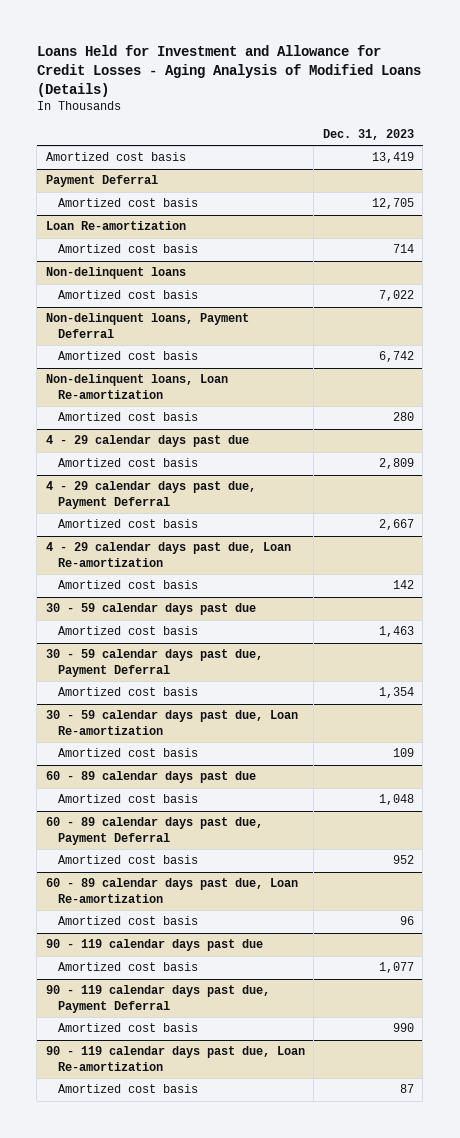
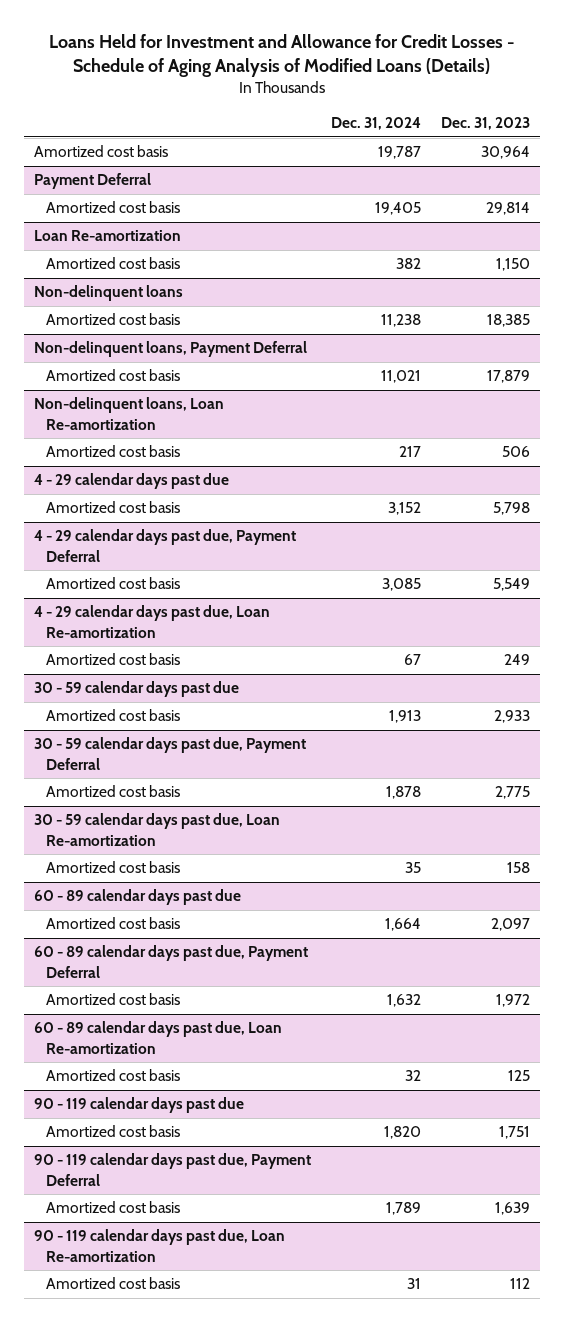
[36,44,421,97] Loans Held for Investment and Allowance for Credit Losses - Aging Analysis of Modified Loans (Details) -> [48,33,515,78] Loans Held for Investment and Allowance for Credit Losses - Schedule of Aging Analysis of Modified Loans (Details)
none -> [330,117,421,131] Dec. 31, 2024
[371,152,414,164] 13,419 -> [481,146,531,160] 30,964
[371,198,414,210] 12,705 -> [486,202,531,216] 29,814
[392,244,414,254] 714 -> [496,258,531,272] 1,150
[378,290,414,302] 7,022 -> [487,314,531,328] 18,385
[378,351,414,363] 6,742 -> [487,370,531,384] 17,879
[392,412,414,422] 280 -> [502,446,531,458] 506
[378,458,414,470] 2,809 -> [493,502,531,516] 5,798
[378,519,414,531] 2,667 -> [493,578,531,592] 5,549
[392,580,414,590] 142 -> [504,654,531,666] 249
[378,626,414,638] 1,463 -> [494,710,531,724] 2,933
[378,687,414,699] 1,354 -> [495,786,531,800] 2,775
[392,748,414,758] 109 -> [507,862,531,874] 158
[378,794,414,806] 1,048 -> [491,918,531,932] 2,097
[392,855,414,865] 952 -> [496,994,531,1008] 1,972
[399,916,414,926] 96 -> [508,1070,531,1082] 125
[378,962,414,974] 1,077 -> [499,1126,531,1140] 1,751
[392,1023,414,1033] 990 -> [495,1202,531,1216] 1,639
[399,1084,414,1094] 87 -> [510,1278,531,1290] 112

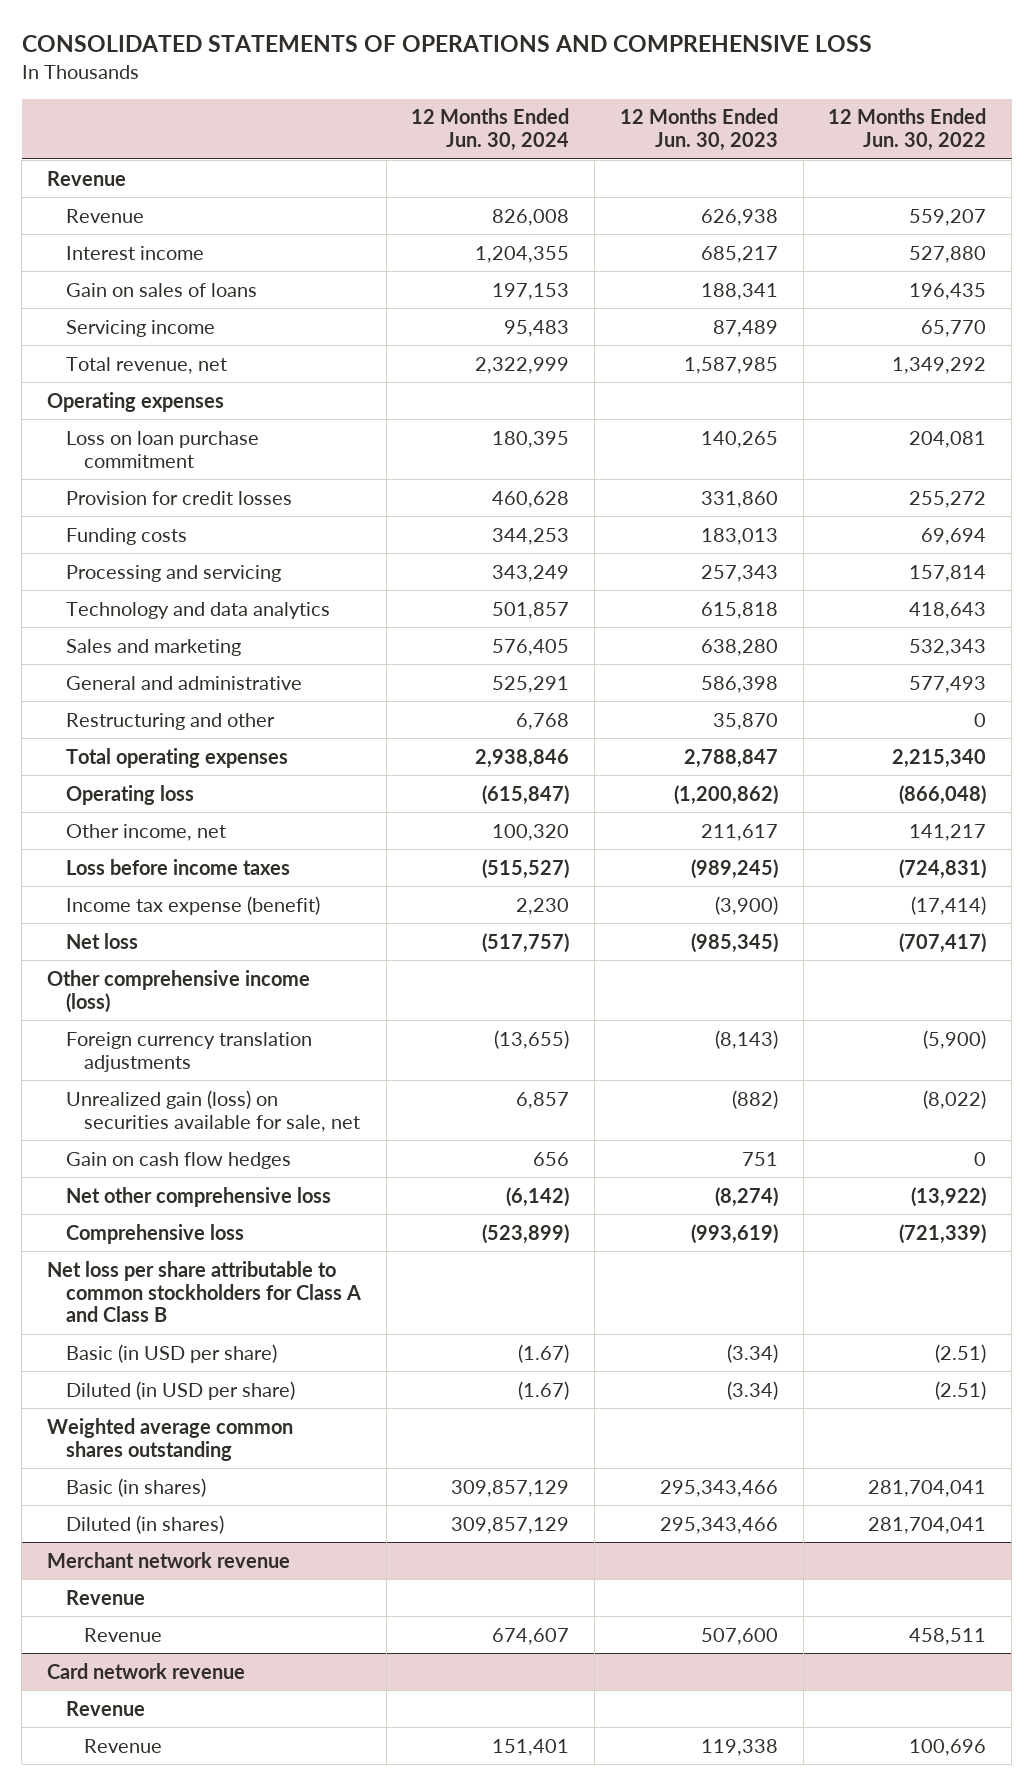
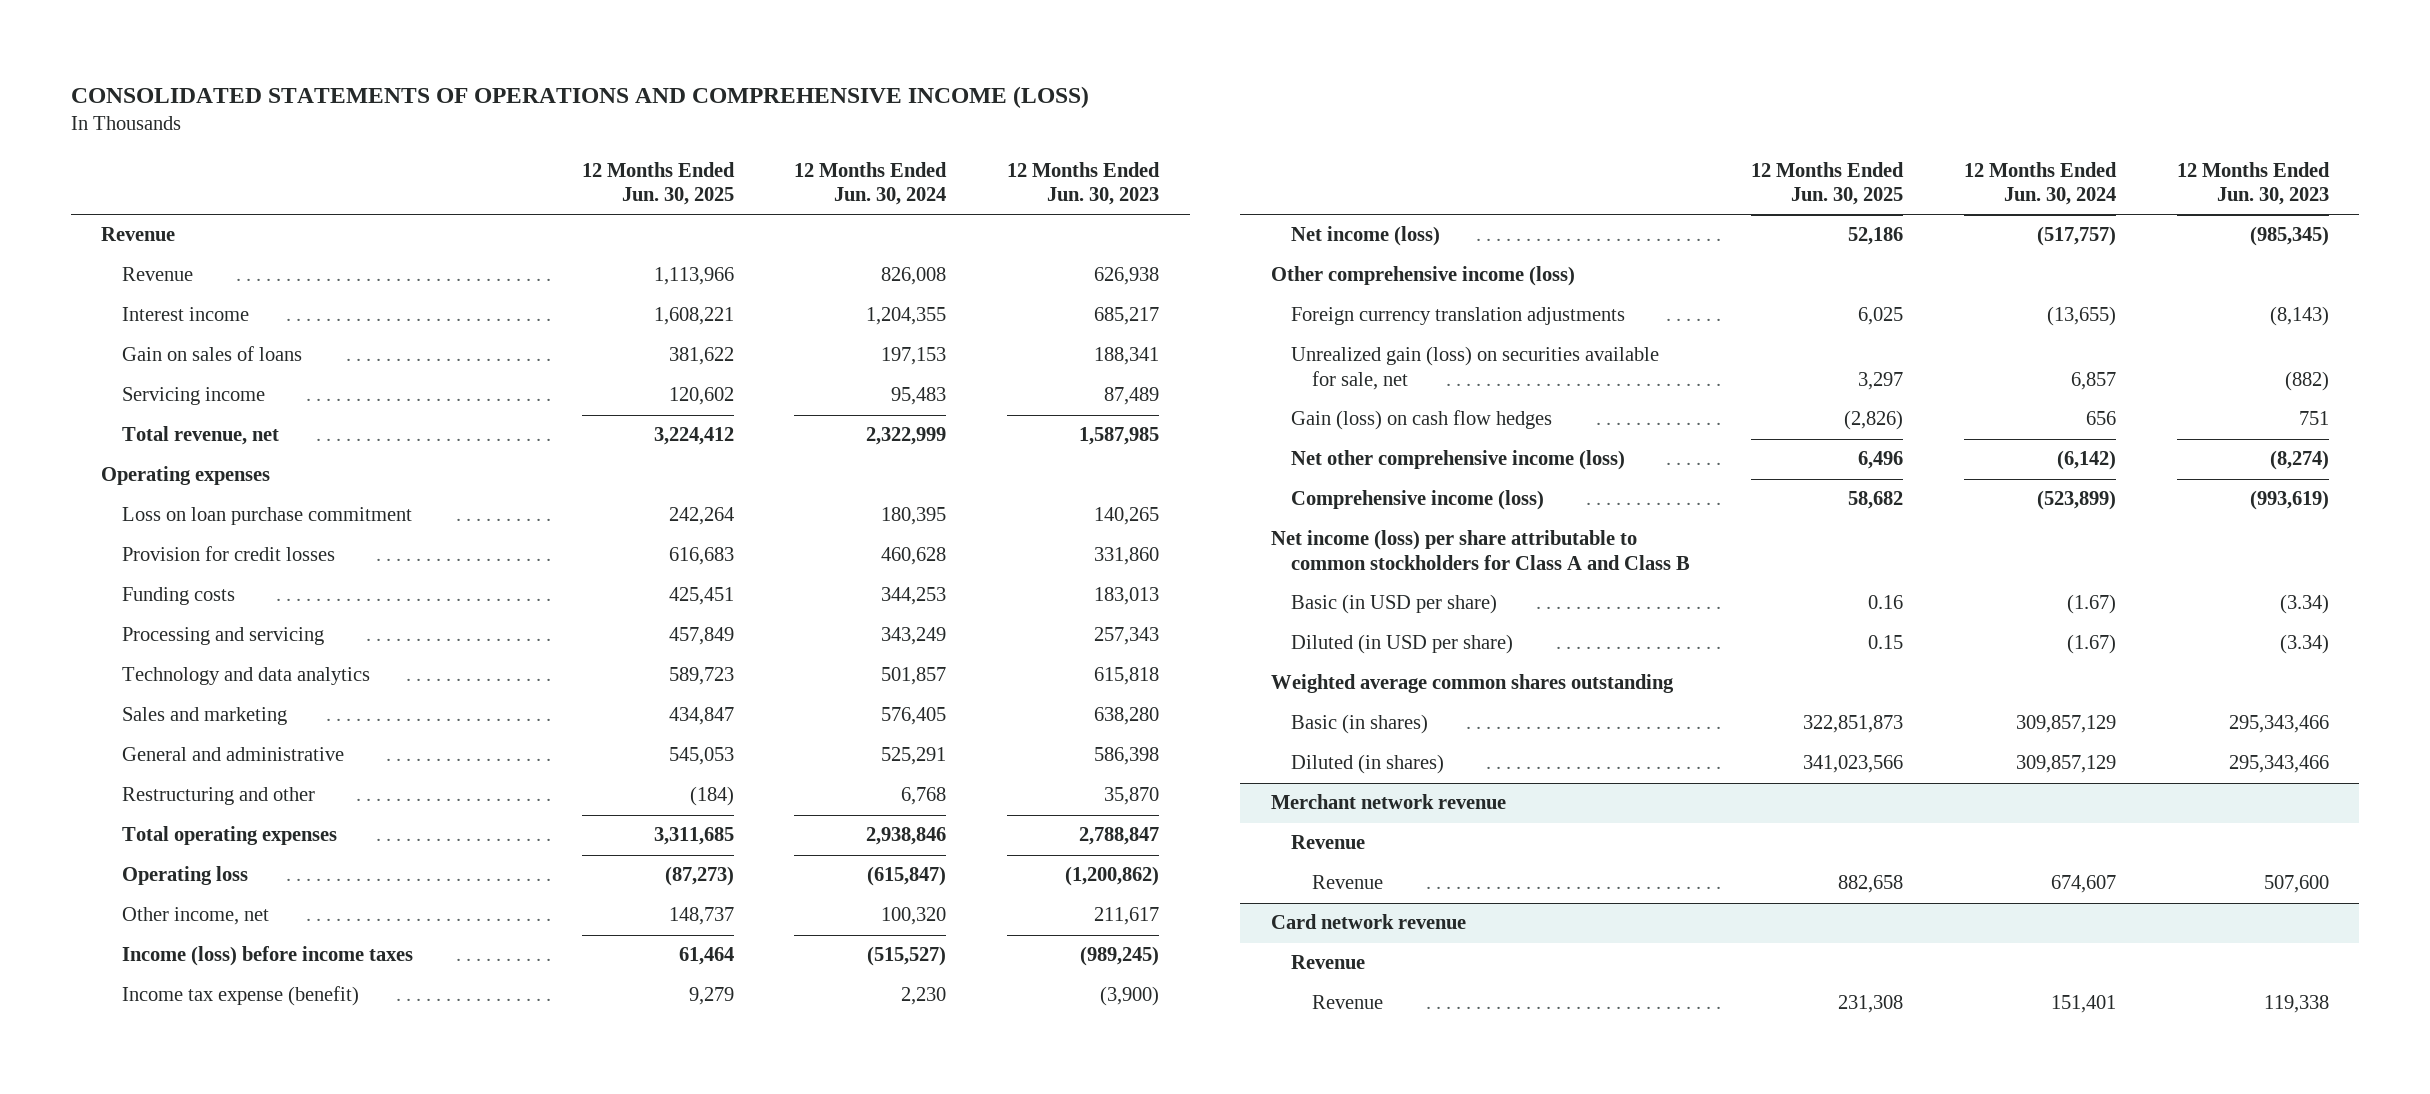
[21,35,872,53] CONSOLIDATED STATEMENTS OF OPERATIONS AND COMPREHENSIVE LOSS -> [70,85,1089,108] CONSOLIDATED STATEMENTS OF OPERATIONS AND COMPREHENSIVE INCOME (LOSS)
[828,108,987,152] 12 Months Ended Jun. 30, 2022 -> none
none -> [581,161,735,206] 12 Months Ended Jun. 30, 2025
[65,858,290,875] Loss before income taxes -> [121,946,413,967] Income (loss) before income taxes
[65,932,138,949] Net loss -> [1291,226,1441,247] Net income (loss)
[65,1151,291,1169] Gain on cash flow hedges -> [1291,410,1553,431] Gain (loss) on cash flow hedges
[65,1186,331,1207] Net other comprehensive loss -> [1291,450,1626,471] Net other comprehensive income (loss)
[65,1223,244,1244] Comprehensive loss -> [1291,490,1545,511] Comprehensive income (loss)
[47,1260,361,1323] Net loss per share attributable to common stockholders for Class A and Class B -> [1270,530,1691,570] Net income (loss) per share attributable to common stockholders for Class A and Class B

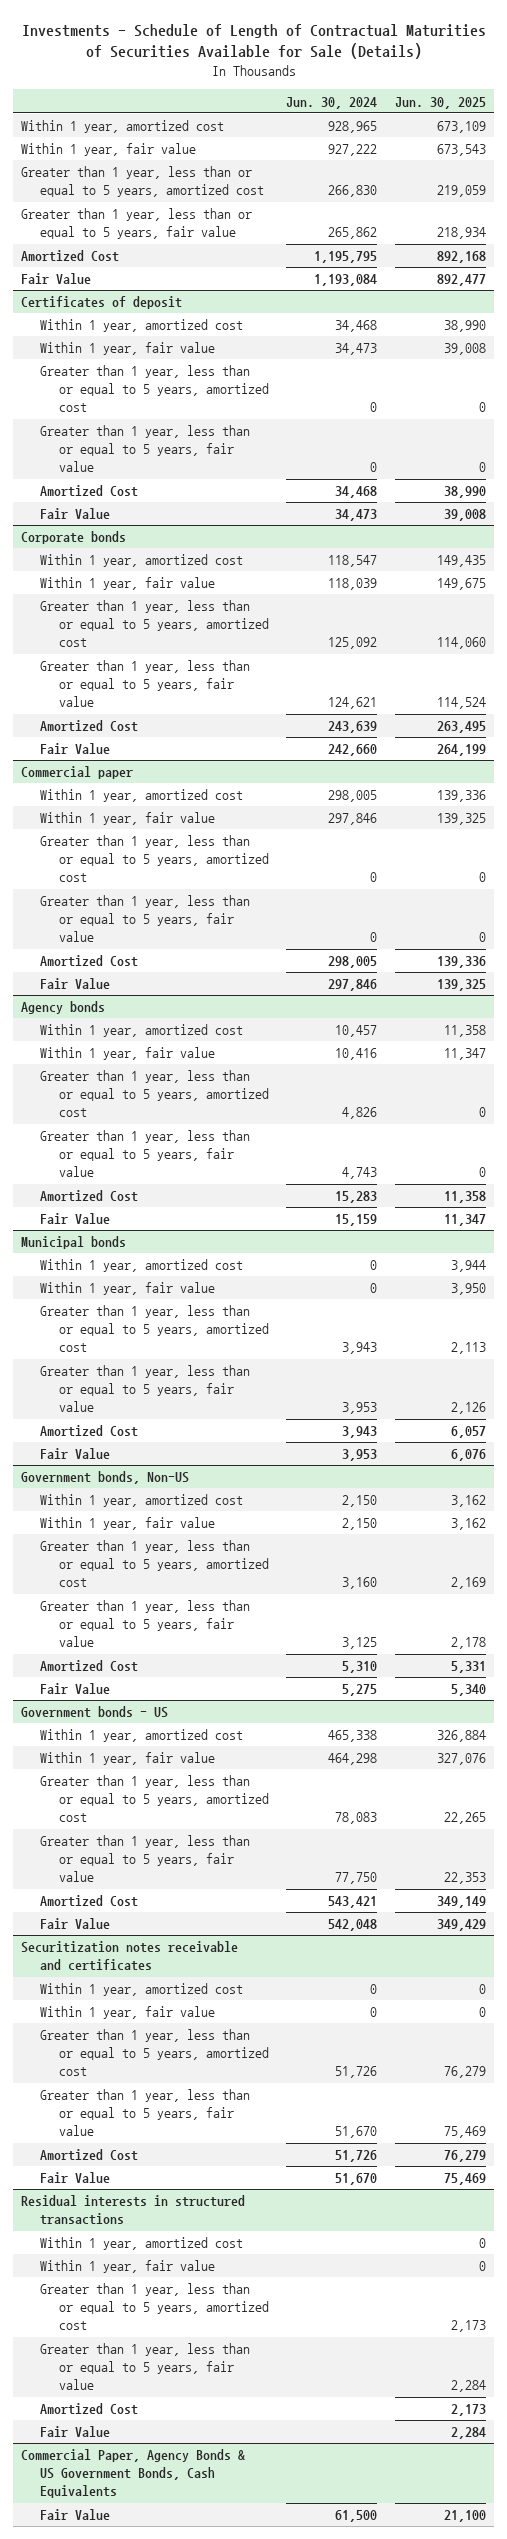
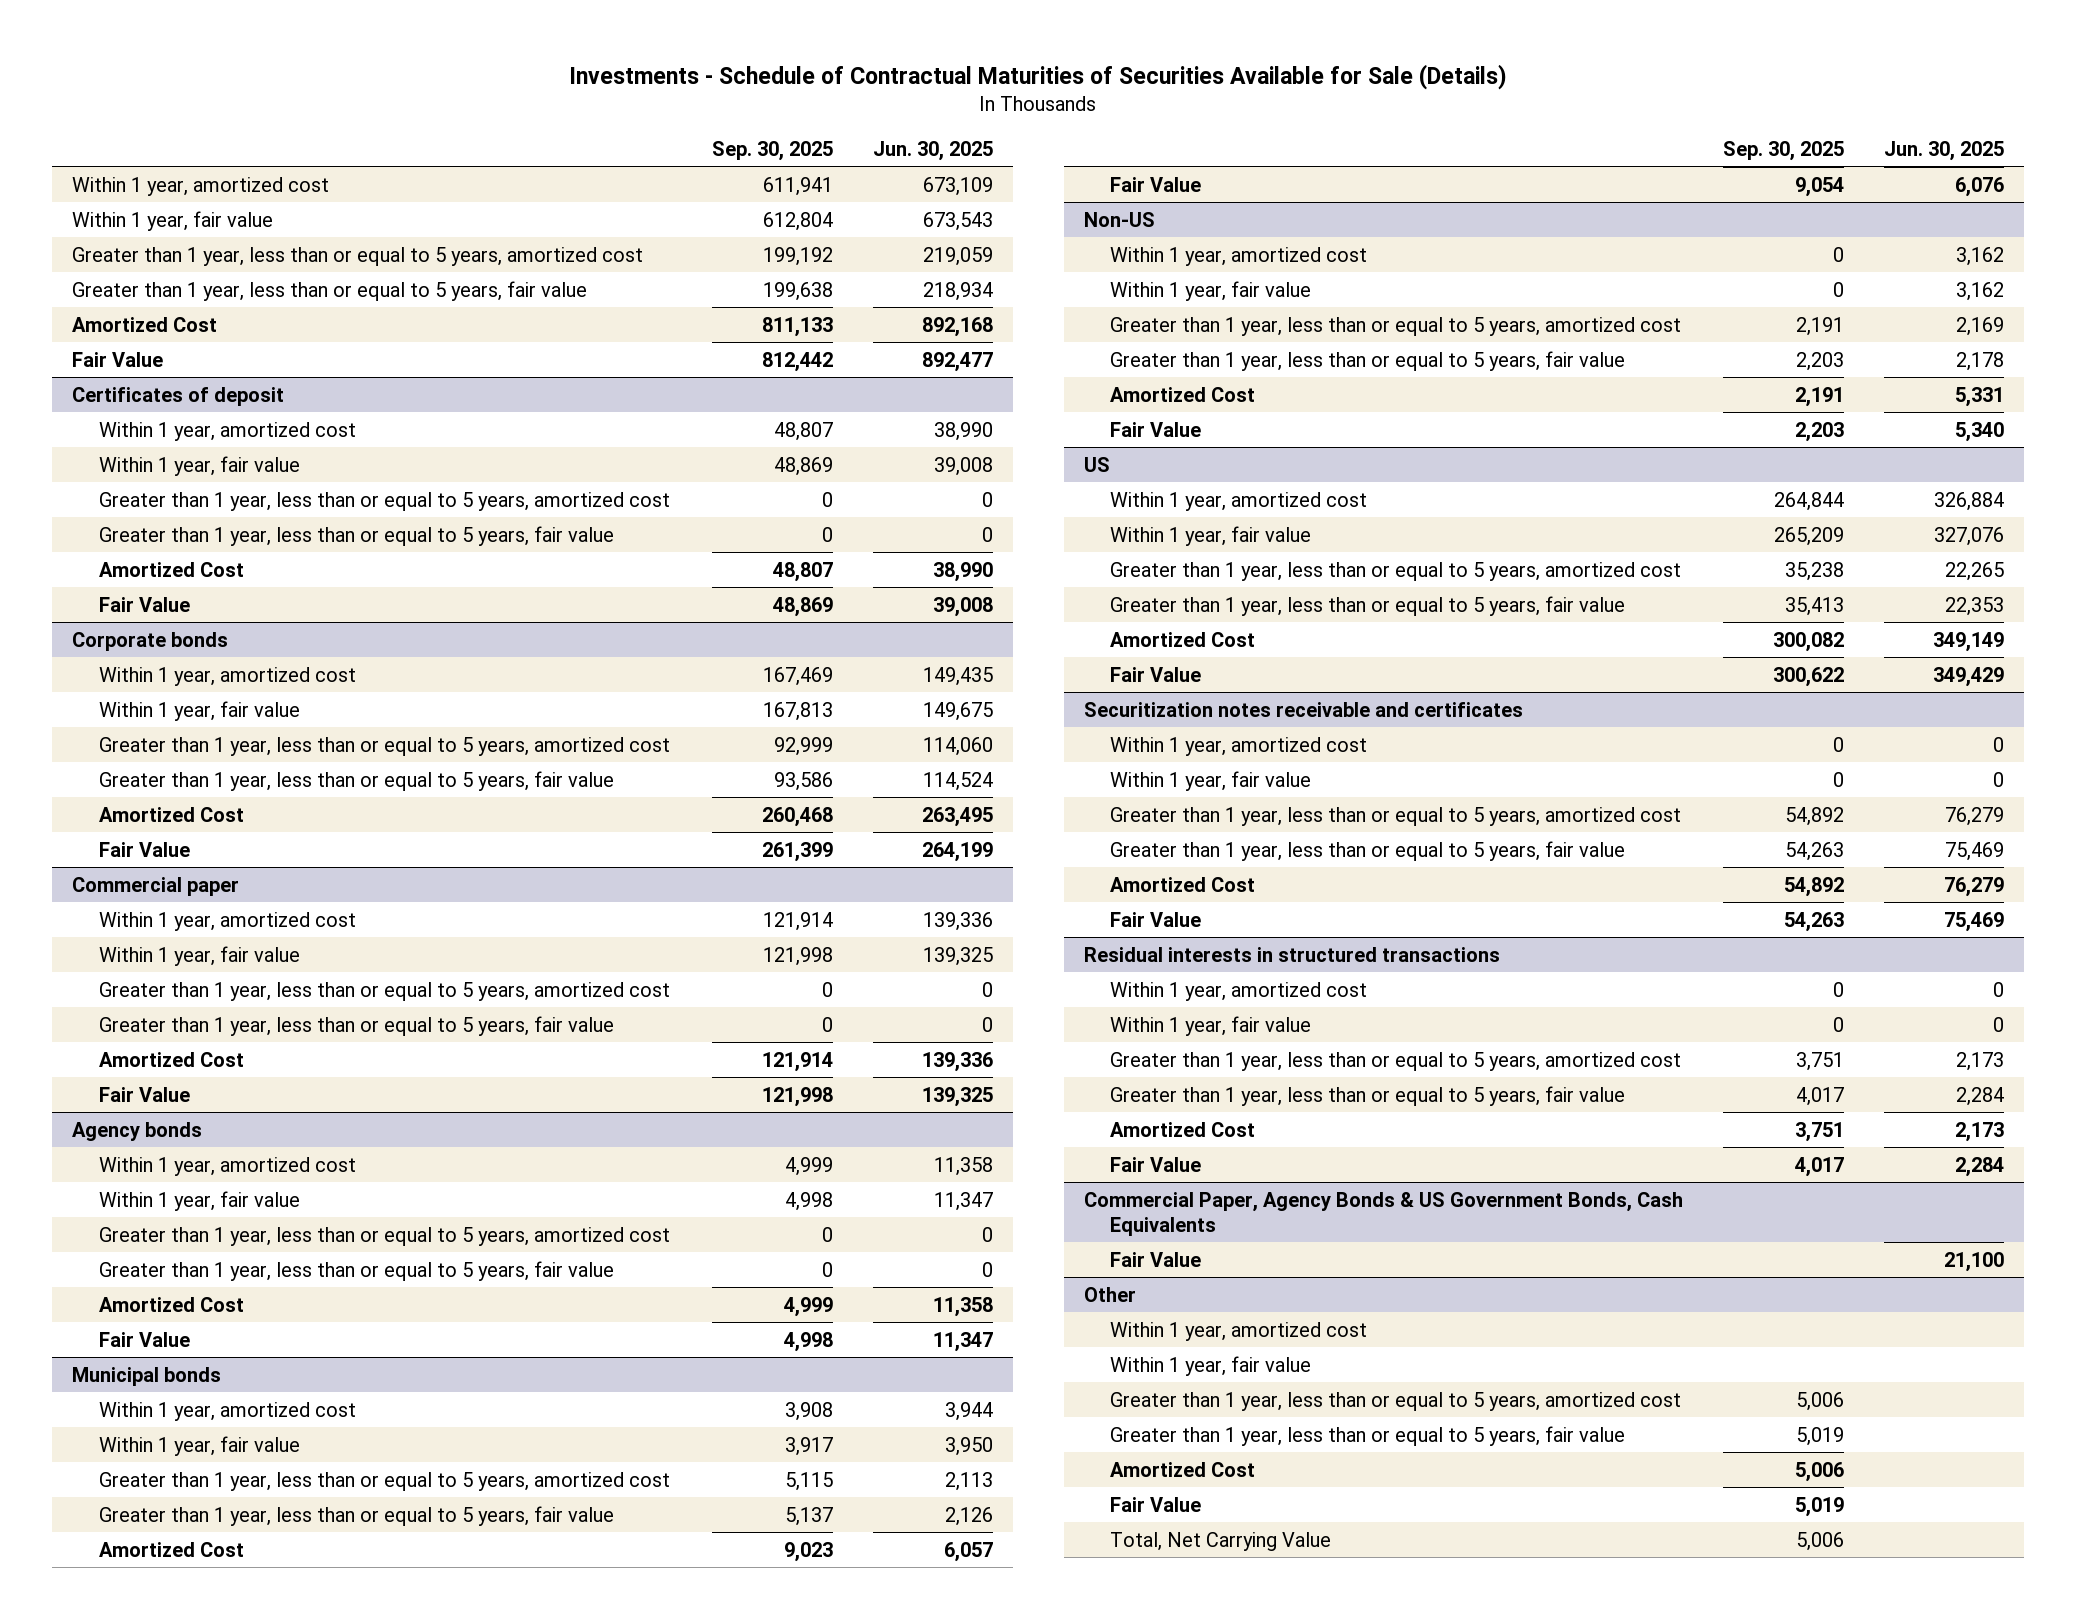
[21,23,486,60] Investments - Schedule of Length of Contractual Maturities of Securities Available for Sale (Details) -> [569,63,1508,90] Investments - Schedule of Contractual Maturities of Securities Available for Sale (Details)
[286,96,378,109] Jun. 30, 2024 -> none
none -> [711,140,833,161] Sep. 30, 2025
[21,1471,190,1485] Government bonds, Non-US -> [1083,211,1155,227] Non-US
[21,1706,169,1719] Government bonds - US -> [1083,456,1110,472] US
none -> [1083,1286,1136,1302] Other
none -> [1110,1321,1368,1341] Within 1 year, amortized cost
none -> [1110,1355,1312,1376] Within 1 year, fair value
none -> [1110,1391,1682,1411] Greater than 1 year, less than or equal to 5 years, amortized cost
none -> [1110,1425,1626,1446] Greater than 1 year, less than or equal to 5 years, fair value
none -> [1110,1461,1256,1477] Amortized Cost
none -> [1110,1496,1202,1512] Fair Value
none -> [1110,1531,1332,1551] Total, Net Carrying Value

